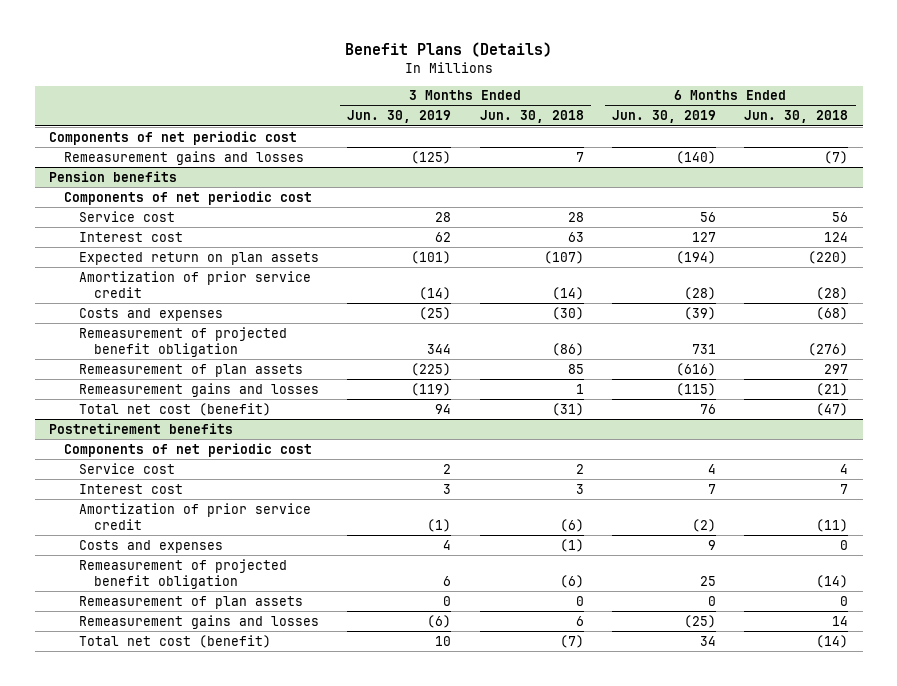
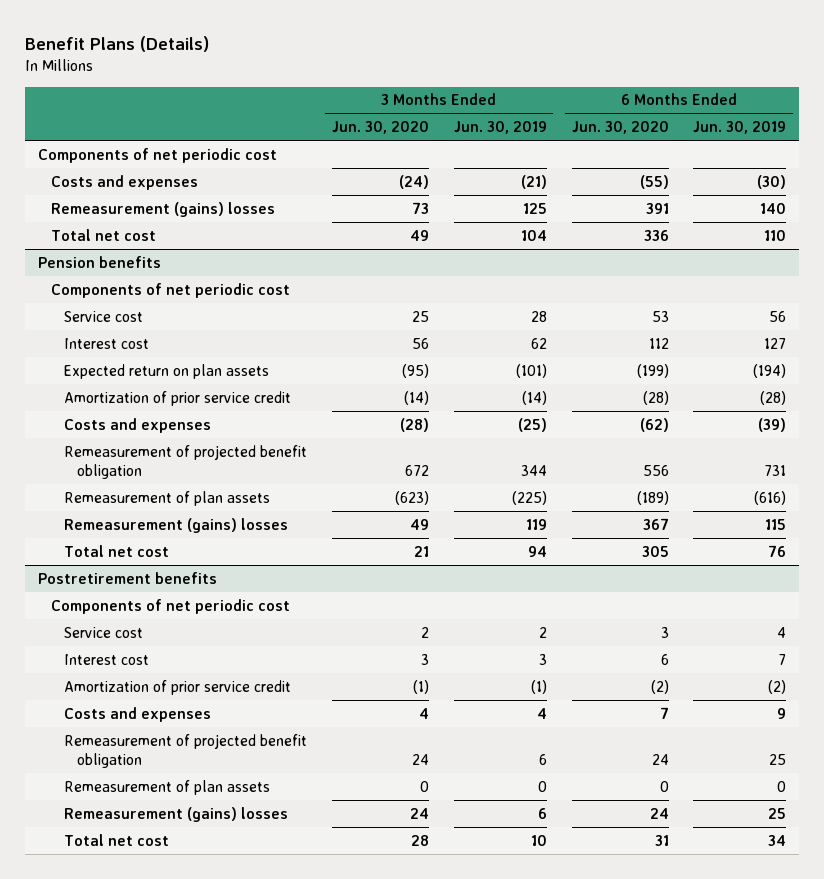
[479,110,584,124] Jun. 30, 2018 -> none
[744,110,849,124] Jun. 30, 2018 -> none
none -> [331,121,429,135] Jun. 30, 2020
none -> [571,121,669,135] Jun. 30, 2020
none -> [50,174,198,190] Costs and expenses
[63,150,304,165] Remeasurement gains and losses -> [50,201,275,217] Remeasurement (gains) losses
[411,150,452,164] (125) -> [522,202,547,214] 125
[675,150,716,164] (140) -> [760,202,787,214] 140
none -> [50,228,156,241] Total net cost
[78,382,319,397] Remeasurement gains and losses -> [63,517,288,533] Remeasurement (gains) losses
[411,382,452,396] (119) -> [525,518,547,530] 119
[675,382,716,396] (115) -> [765,518,787,530] 115
[78,402,271,416] Total net cost (benefit) -> [63,544,169,557] Total net cost
[78,614,319,629] Remeasurement gains and losses -> [63,806,288,822] Remeasurement (gains) losses
[427,614,452,628] (6) -> [537,807,547,819] 6
[683,614,716,628] (25) -> [768,807,787,819] 25
[78,634,271,648] Total net cost (benefit) -> [63,833,169,846] Total net cost

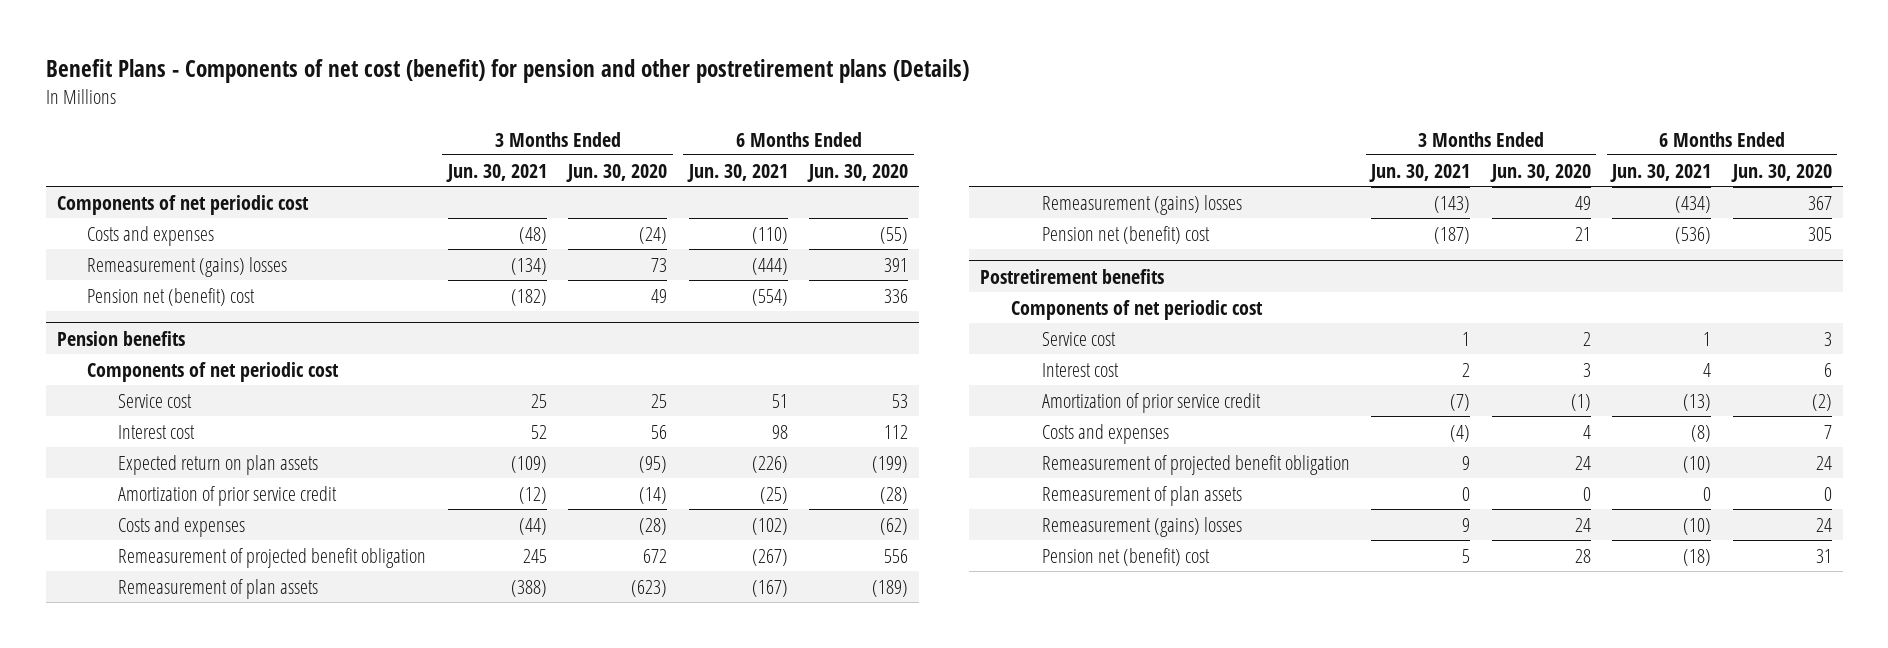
[25,35,210,52] Benefit Plans (Details) -> [45,58,969,83] Benefit Plans - Components of net cost (benefit) for pension and other postretirement plans (Details)
[453,121,547,135] Jun. 30, 2019 -> none
[693,121,787,135] Jun. 30, 2019 -> none
none -> [445,163,547,182] Jun. 30, 2021
none -> [686,163,788,182] Jun. 30, 2021
[50,228,156,241] Total net cost -> [87,287,256,306] Pension net (benefit) cost
[63,544,169,557] Total net cost -> [1041,225,1210,244] Pension net (benefit) cost
[63,833,169,846] Total net cost -> [1041,547,1210,566] Pension net (benefit) cost

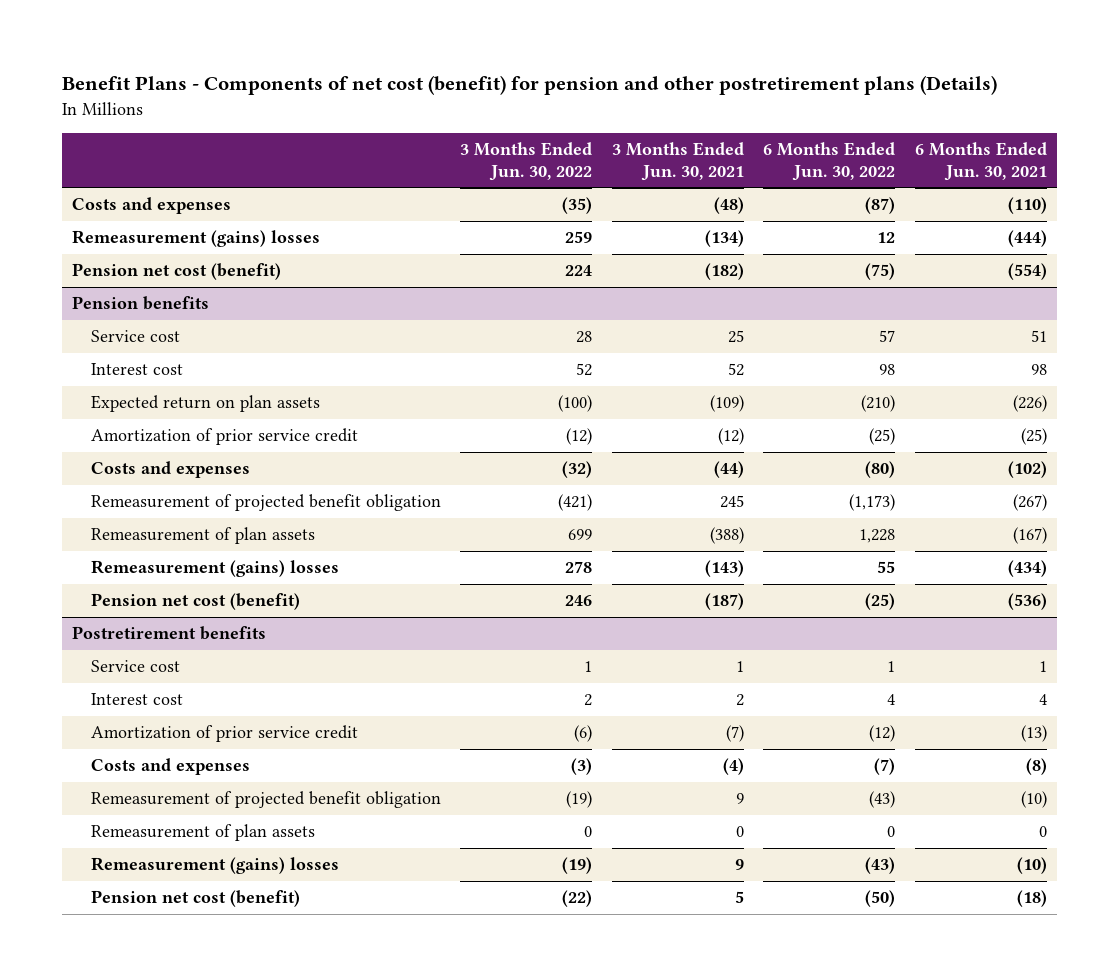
[566,163,668,182] Jun. 30, 2020 -> none
[807,163,909,182] Jun. 30, 2020 -> none
none -> [460,142,593,181] 3 Months Ended Jun. 30, 2022
none -> [763,142,896,181] 6 Months Ended Jun. 30, 2022
[56,194,309,215] Components of net periodic cost -> none
[87,287,256,306] Pension net (benefit) cost -> [72,263,282,281] Pension net cost (benefit)
[87,361,340,382] Components of net periodic cost -> none
[1041,225,1210,244] Pension net (benefit) cost -> [90,593,300,611] Pension net cost (benefit)
[1010,299,1263,320] Components of net periodic cost -> none
[1041,547,1210,566] Pension net (benefit) cost -> [90,890,300,908] Pension net cost (benefit)

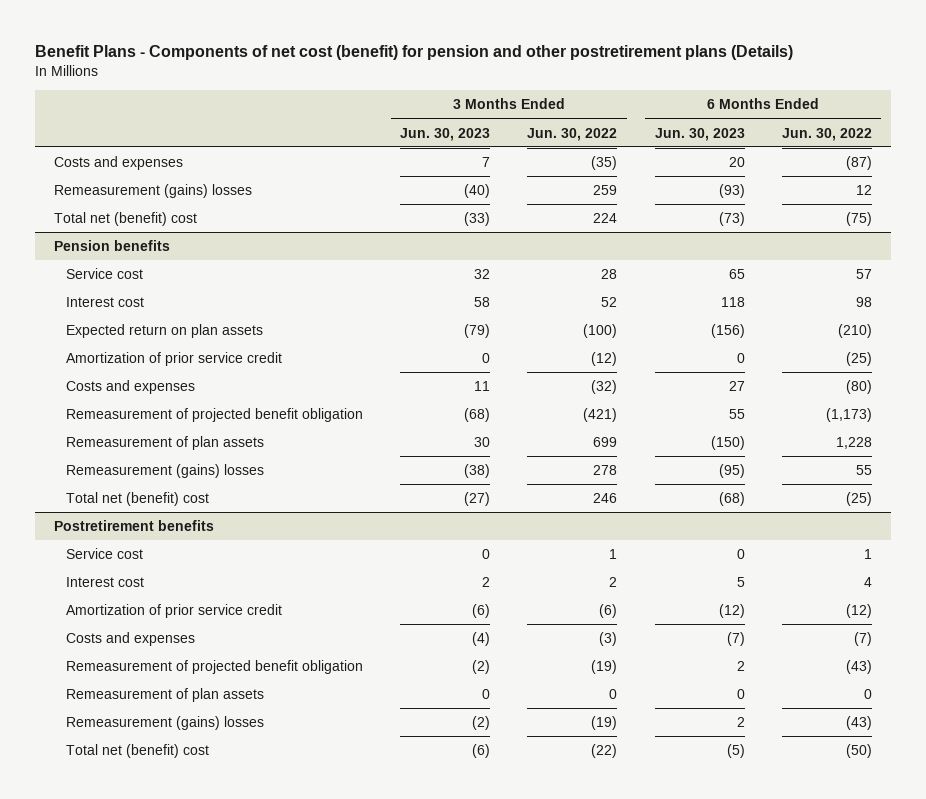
[611,142,744,181] 3 Months Ended Jun. 30, 2021 -> none
[914,142,1047,181] 6 Months Ended Jun. 30, 2021 -> none
none -> [399,127,490,141] Jun. 30, 2023
none -> [654,127,745,141] Jun. 30, 2023
[72,263,282,281] Pension net cost (benefit) -> [53,212,197,227] Total net (benefit) cost
[90,593,300,611] Pension net cost (benefit) -> [65,492,209,507] Total net (benefit) cost
[90,890,300,908] Pension net cost (benefit) -> [65,744,209,759] Total net (benefit) cost

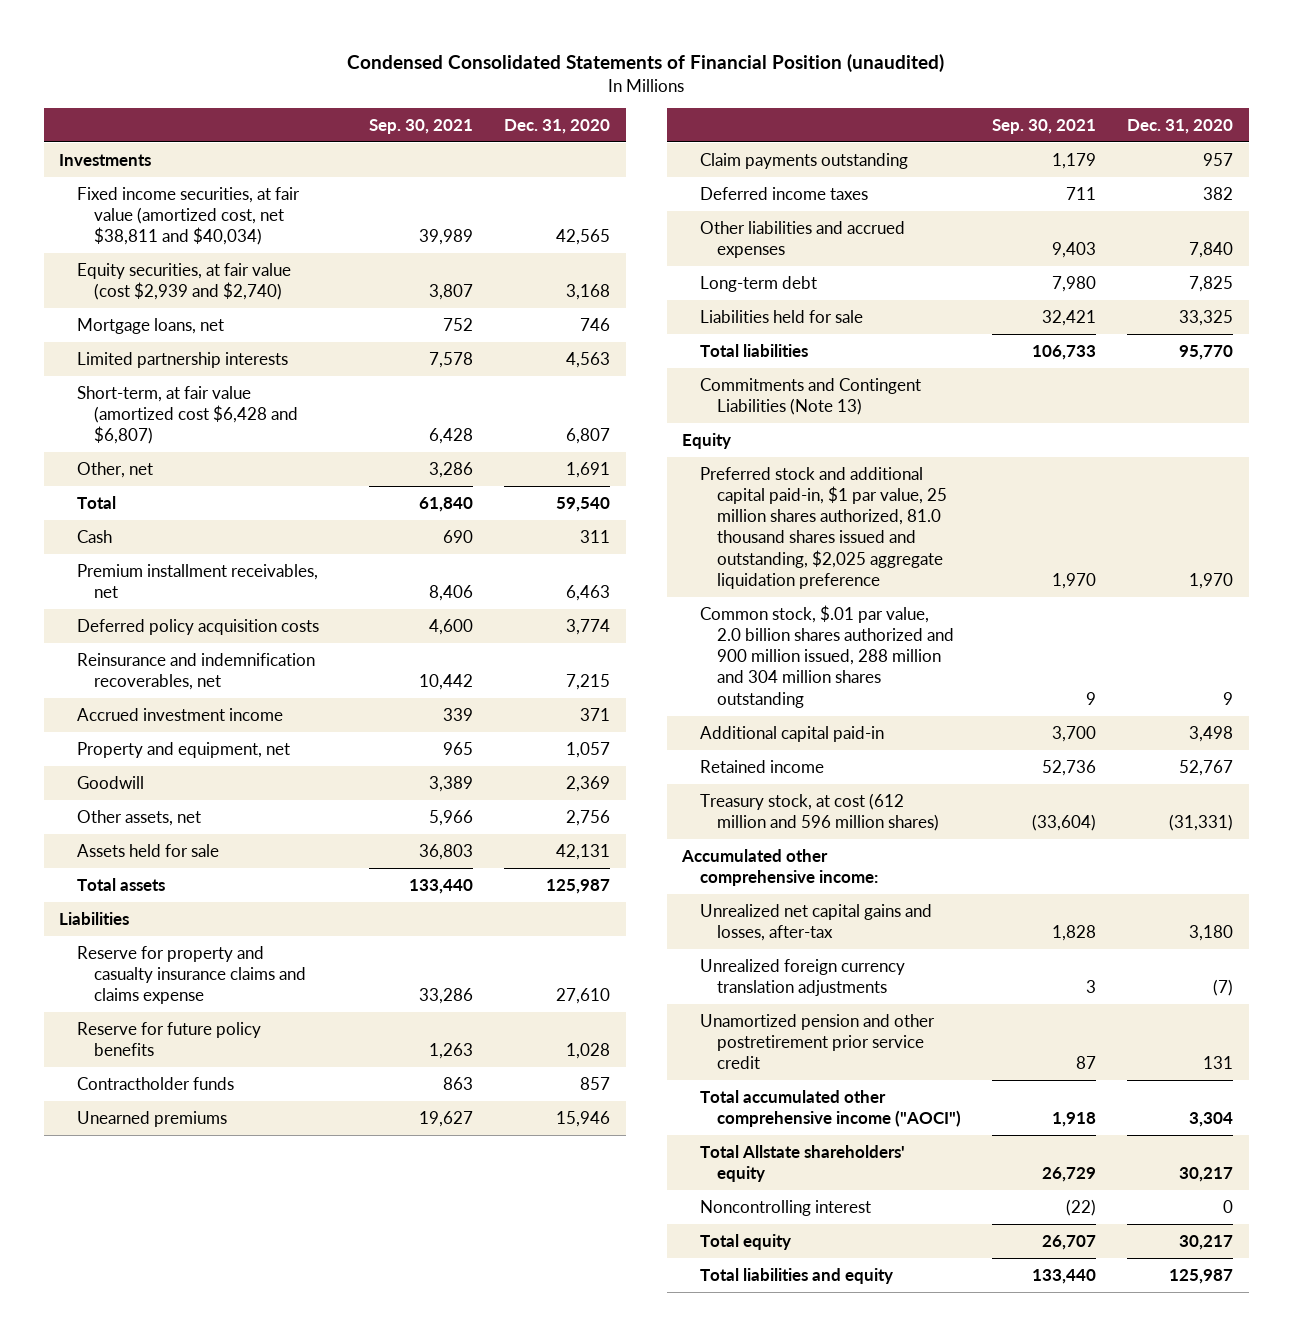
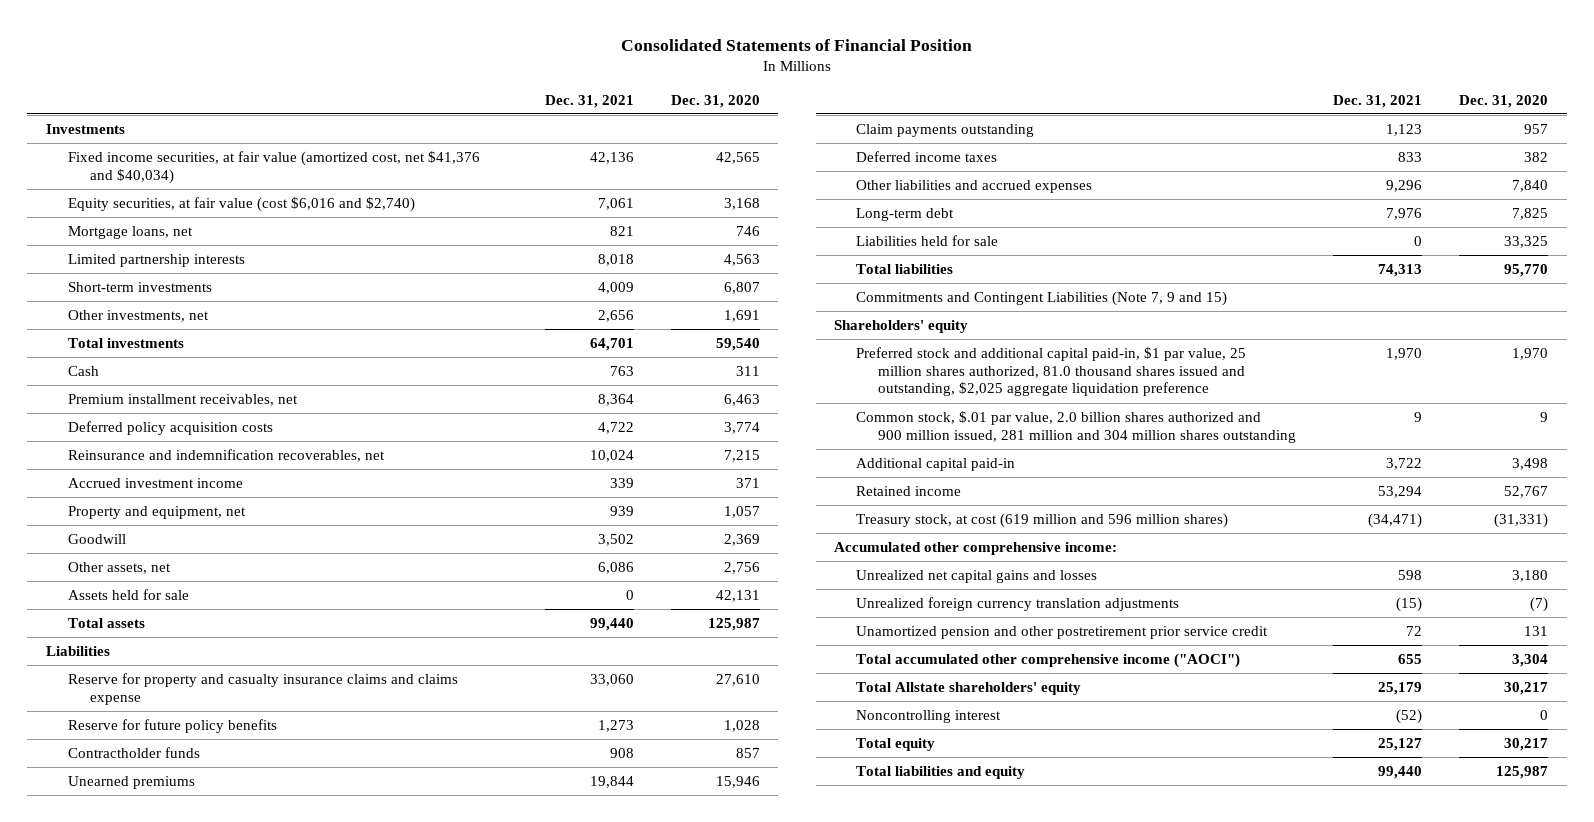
[347,54,945,73] Condensed Consolidated Statements of Financial Position (unaudited) -> [621,38,973,51] Consolidated Statements of Financial Position
[369,119,474,135] Sep. 30, 2021 -> none
none -> [544,94,634,108] Dec. 31, 2021
[76,186,300,246] Fixed income securities, at fair value (amortized cost, net $38,811 and $40,034) -> [67,150,480,184] Fixed income securities, at fair value (amortized cost, net $41,376 and $40,034)
[76,262,291,301] Equity securities, at fair value (cost $2,939 and $2,740) -> [67,196,415,212] Equity securities, at fair value (cost $6,016 and $2,740)
[76,385,299,445] Short-term, at fair value (amortized cost $6,428 and $6,807) -> [67,281,212,292] Short-term investments
[76,461,153,478] Other, net -> [67,309,209,322] Other investments, net
[76,495,116,509] Total -> [67,337,184,348] Total investments
[699,377,921,416] Commitments and Contingent Liabilities (Note 13) -> [856,290,1228,306] Commitments and Contingent Liabilities (Note 7, 9 and 15)
[682,432,732,449] Equity -> [834,319,969,333] Shareholders' equity
[699,604,955,708] Common stock, $.01 par value, 2.0 billion shares authorized and 900 million issued, 288 million and 304 million shares outstanding -> [856,410,1297,443] Common stock, $.01 par value, 2.0 billion shares authorized and 900 million issued, 281 million and 304 million shares outstanding
[699,792,940,832] Treasury stock, at cost (612 million and 596 million shares) -> [856,512,1229,528] Treasury stock, at cost (619 million and 596 million shares)
[699,903,932,942] Unrealized net capital gains and losses, after-tax -> [856,569,1098,583] Unrealized net capital gains and losses

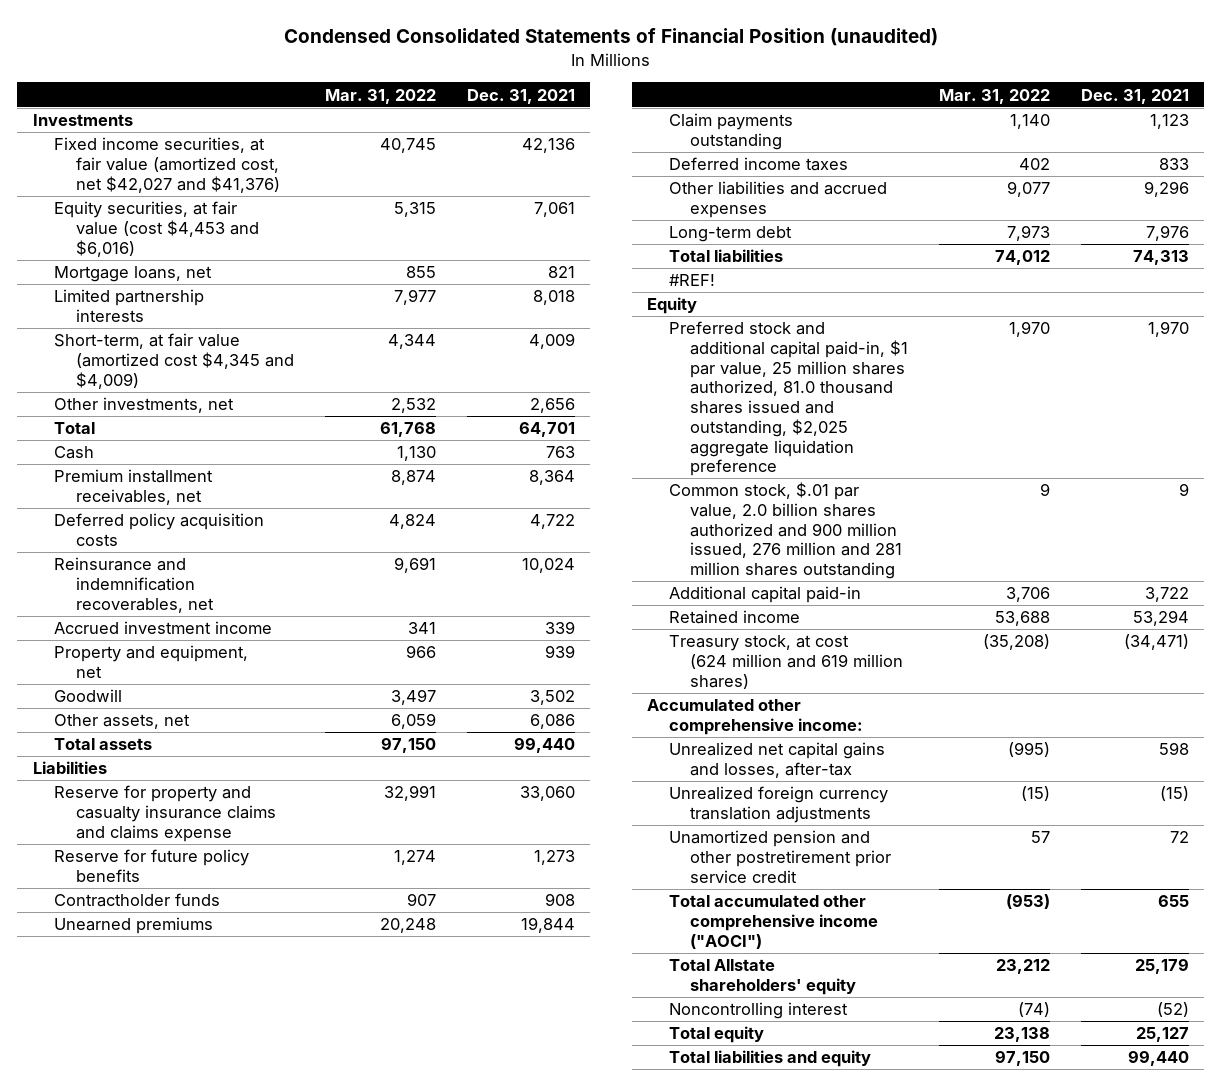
[621,38,973,51] Consolidated Statements of Financial Position -> [283,28,938,47] Condensed Consolidated Statements of Financial Position (unaudited)
[670,94,760,108] Dec. 31, 2020 -> none
none -> [324,88,436,104] Mar. 31, 2022
[67,150,480,184] Fixed income securities, at fair value (amortized cost, net $41,376 and $40,034) -> [54,137,280,193] Fixed income securities, at fair value (amortized cost, net $42,027 and $41,376)
[67,196,415,212] Equity securities, at fair value (cost $6,016 and $2,740) -> [54,201,259,257] Equity securities, at fair value (cost $4,453 and $6,016)
[67,281,212,292] Short-term investments -> [54,333,294,389] Short-term, at fair value (amortized cost $4,345 and $4,009)
[67,337,184,348] Total investments -> [54,422,96,435] Total
[67,588,189,600] Assets held for sale -> none
[856,234,999,246] Liabilities held for sale -> none
[856,290,1228,306] Commitments and Contingent Liabilities (Note 7, 9 and 15) -> [668,274,715,287] #REF!
[834,319,969,333] Shareholders' equity -> [647,297,698,315] Equity
[856,410,1297,443] Common stock, $.01 par value, 2.0 billion shares authorized and 900 million issued, 281 million and 304 million shares outstanding -> [668,482,903,580] Common stock, $.01 par value, 2.0 billion shares authorized and 900 million issued, 276 million and 281 million shares outstanding
[856,512,1229,528] Treasury stock, at cost (619 million and 596 million shares) -> [668,635,904,689] Treasury stock, at cost (624 million and 619 million shares)
[856,569,1098,583] Unrealized net capital gains and losses -> [668,742,885,778] Unrealized net capital gains and losses, after-tax

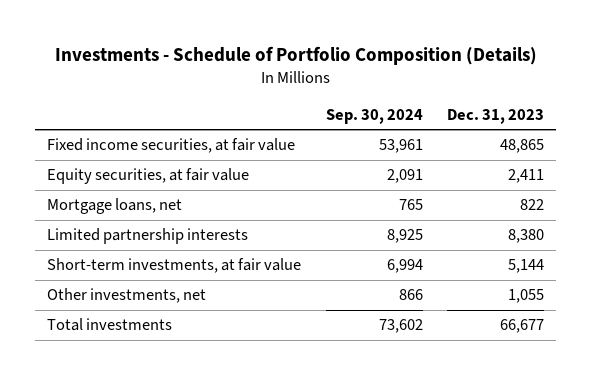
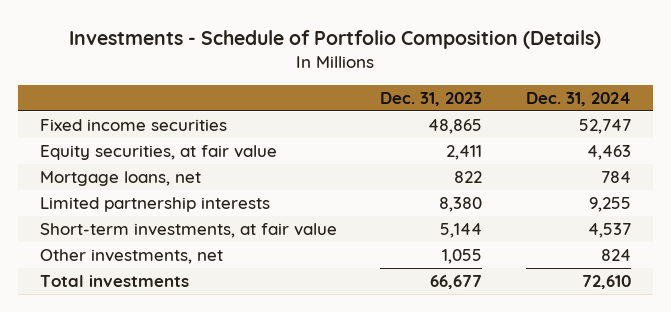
[325,109,423,125] Sep. 30, 2024 -> none
none -> [526,91,632,106] Dec. 31, 2024
[47,138,296,154] Fixed income securities, at fair value -> [39,118,227,131] Fixed income securities

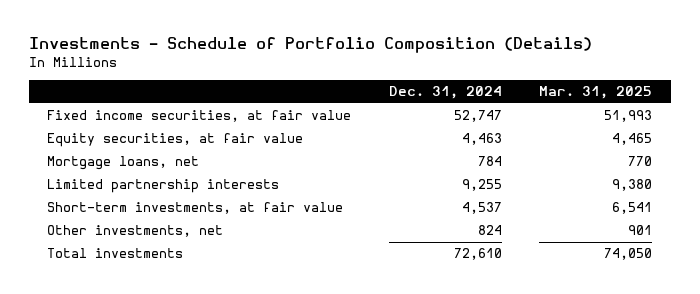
[380,91,483,106] Dec. 31, 2023 -> none
none -> [539,86,653,100] Mar. 31, 2025
[39,118,227,131] Fixed income securities -> [47,110,352,123] Fixed income securities, at fair value

